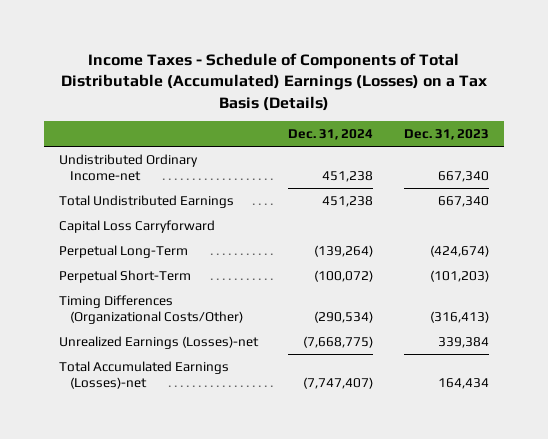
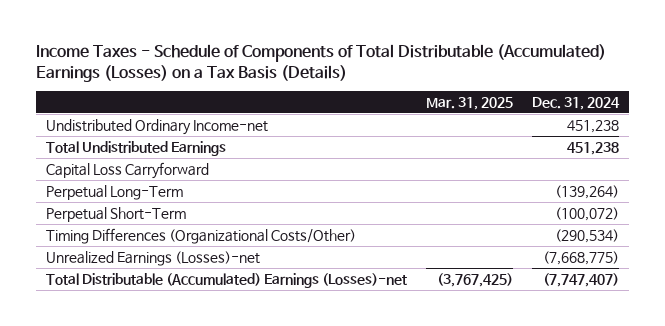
[404,129,490,141] Dec. 31, 2023 -> none
none -> [425,96,513,110] Mar. 31, 2025
[58,361,229,390] Total Accumulated Earnings (Losses)-net -> [45,272,407,288] Total Distributable (Accumulated) Earnings (Losses)-net

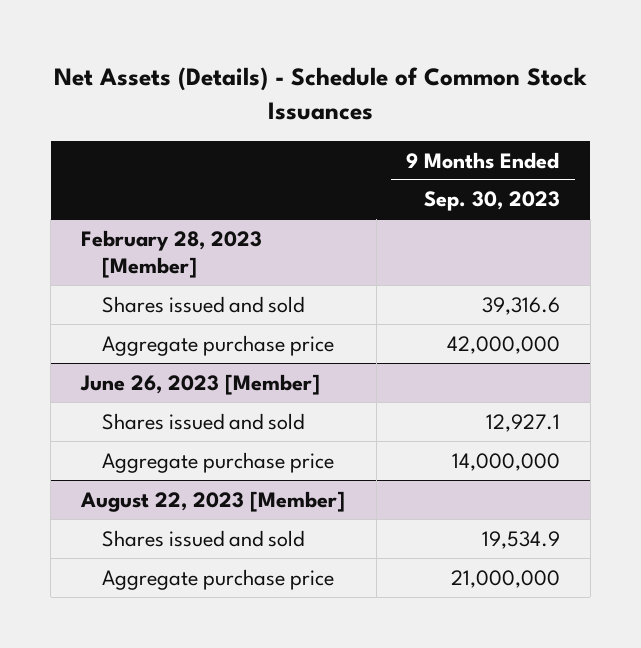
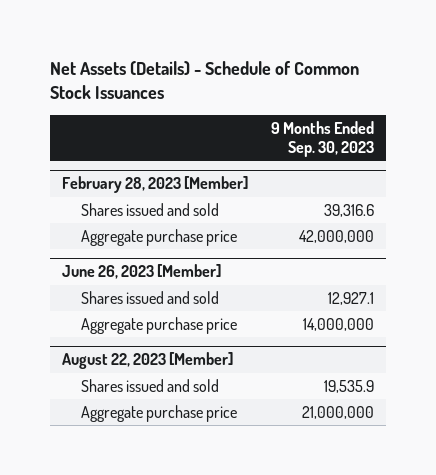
[481,530,560,549] 19,534.9 -> [324,380,375,394] 19,535.9

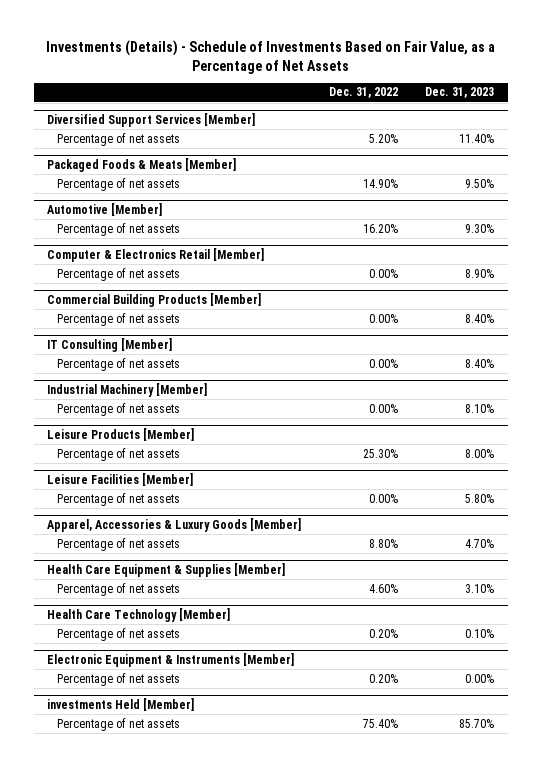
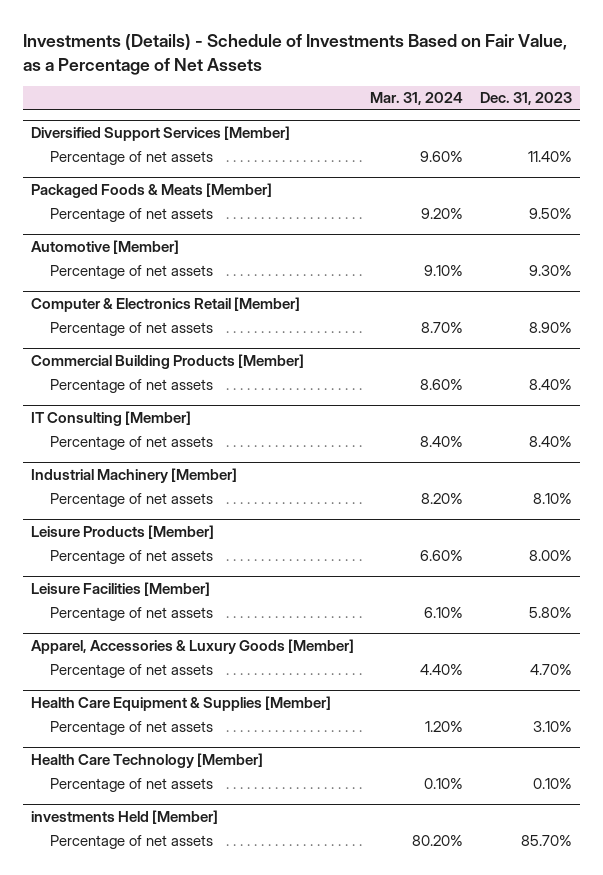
[328,87,398,99] Dec. 31, 2022 -> none
none -> [370,92,464,106] Mar. 31, 2024
[47,652,295,667] Electronic Equipment & Instruments [Member] -> none
[56,672,180,686] Percentage of net assets -> none

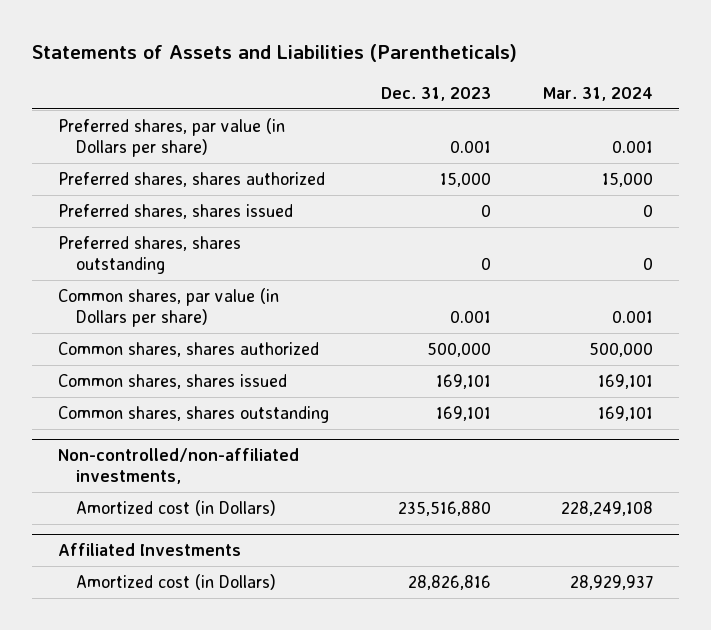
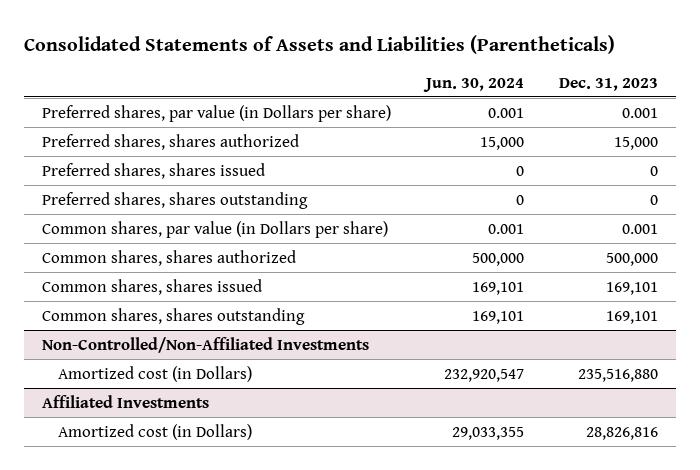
[32,44,518,63] Statements of Assets and Liabilities (Parentheticals) -> [24,35,616,55] Consolidated Statements of Assets and Liabilities (Parentheticals)
[542,86,653,101] Mar. 31, 2024 -> none
none -> [422,77,524,92] Jun. 30, 2024
[57,448,299,485] Non-controlled/non-affiliated investments, -> [41,336,369,353] Non-Controlled/Non-Affiliated Investments

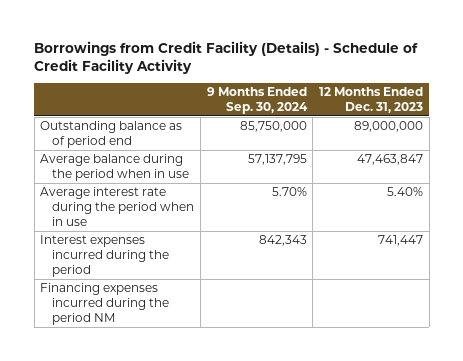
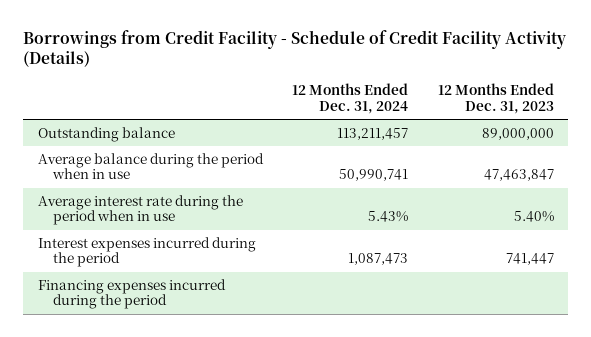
[34,40,419,74] Borrowings from Credit Facility (Details) - Schedule of Credit Facility Activity -> [23,29,567,68] Borrowings from Credit Facility - Schedule of Credit Facility Activity (Details)
[206,86,308,114] 9 Months Ended Sep. 30, 2024 -> none
none -> [292,83,409,115] 12 Months Ended Dec. 31, 2024
[40,121,183,149] Outstanding balance as of period end -> [37,126,175,142] Outstanding balance
[40,283,170,326] Financing expenses incurred during the period NM -> [37,278,226,310] Financing expenses incurred during the period

